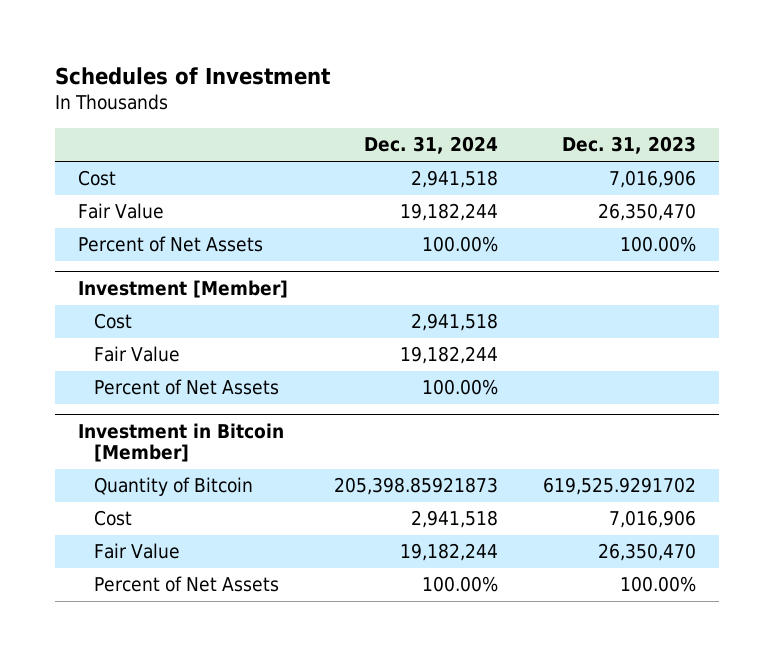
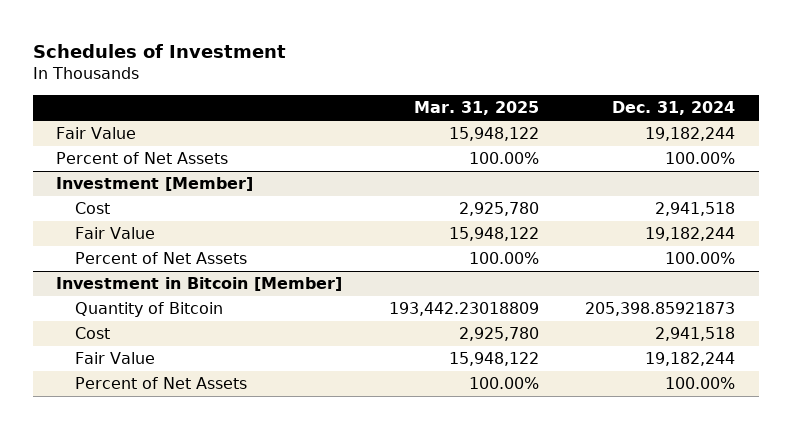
[562,136,697,155] Dec. 31, 2023 -> none
none -> [413,101,539,116] Mar. 31, 2025
[78,170,117,187] Cost -> none

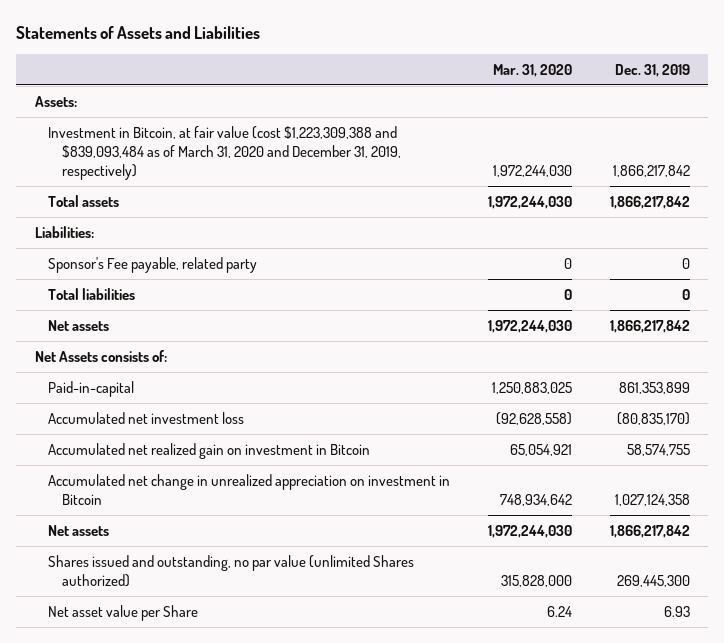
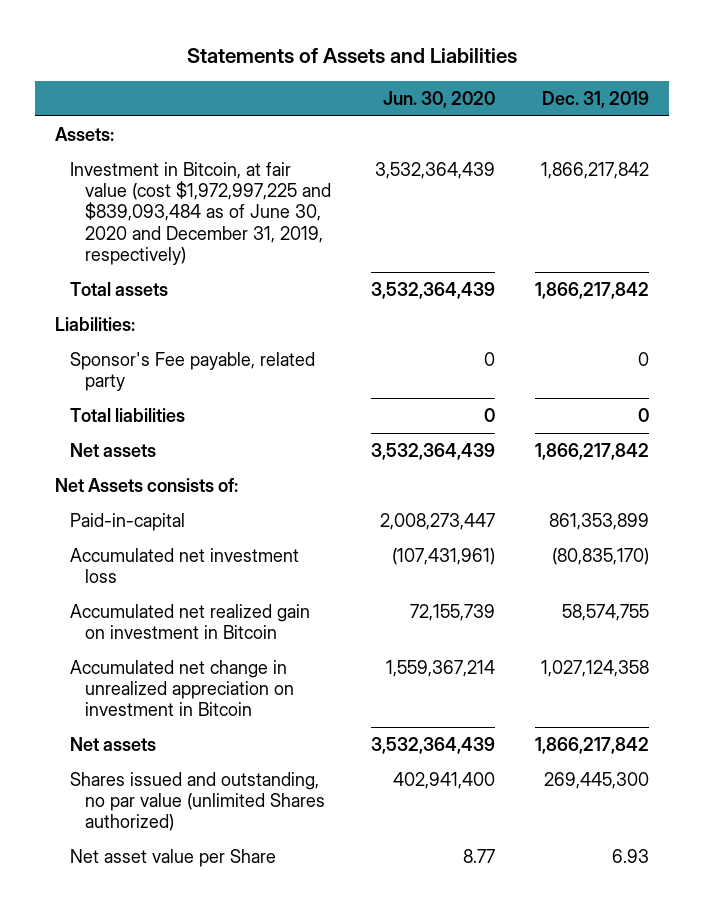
[492,63,572,77] Mar. 31, 2020 -> none
none -> [382,90,495,108] Jun. 30, 2020
[48,125,401,180] Investment in Bitcoin, at fair value (cost $1,223,309,388 and $839,093,484 as of March 31, 2020 and December 31, 2019, respectively) -> [69,161,331,265] Investment in Bitcoin, at fair value (cost $1,972,997,225 and $839,093,484 as of June 30, 2020 and December 31, 2019, respectively)

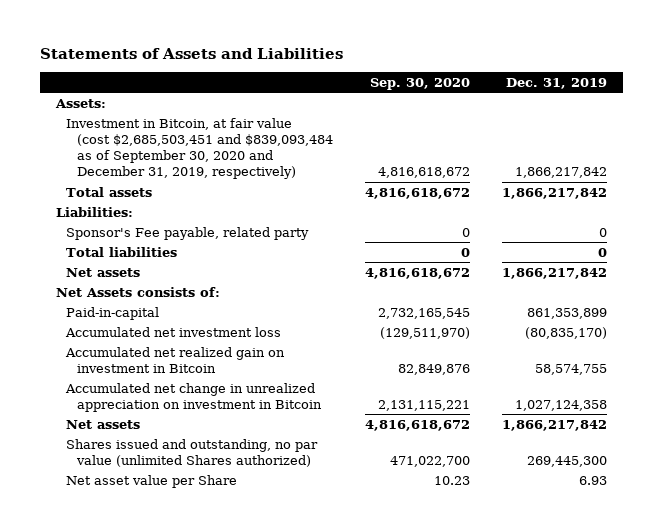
[382,90,495,108] Jun. 30, 2020 -> none
none -> [369,77,470,90] Sep. 30, 2020
[69,161,331,265] Investment in Bitcoin, at fair value (cost $1,972,997,225 and $839,093,484 as of June 30, 2020 and December 31, 2019, respectively) -> [66,117,333,180] Investment in Bitcoin, at fair value (cost $2,685,503,451 and $839,093,484 as of September 30, 2020 and December 31, 2019, respectively)

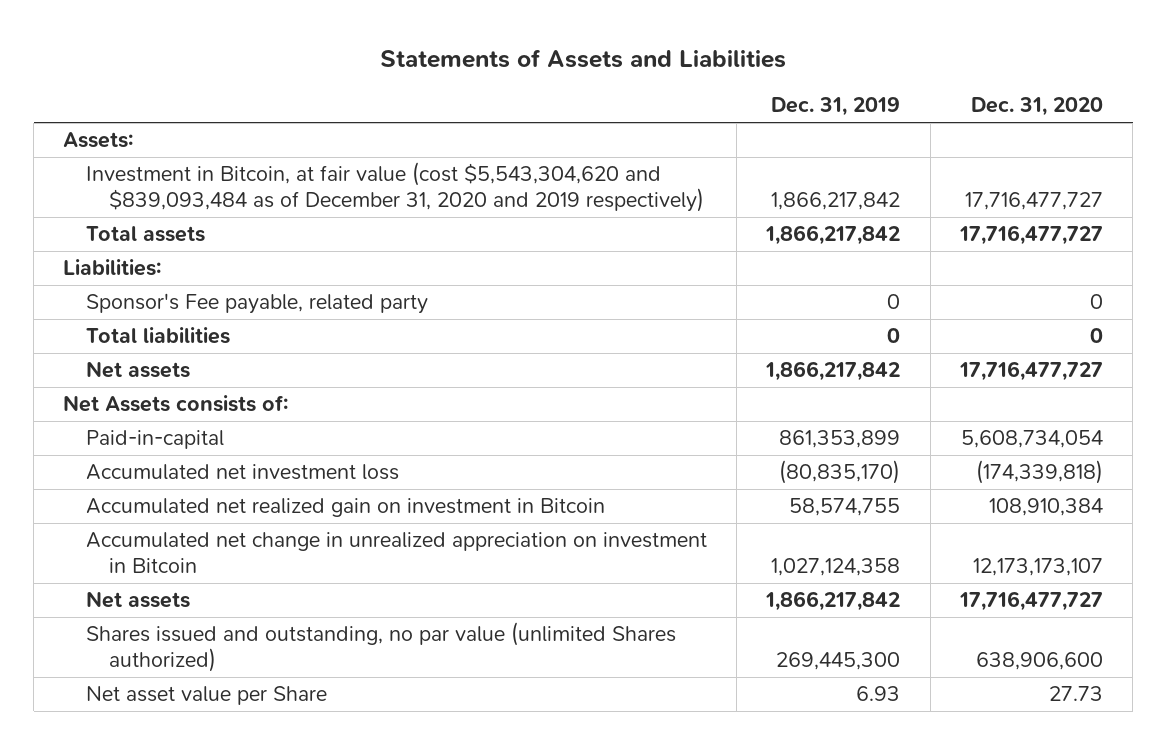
[369,77,470,90] Sep. 30, 2020 -> none
none -> [970,97,1103,117] Dec. 31, 2020
[66,117,333,180] Investment in Bitcoin, at fair value (cost $2,685,503,451 and $839,093,484 as of September 30, 2020 and December 31, 2019, respectively) -> [86,162,704,213] Investment in Bitcoin, at fair value (cost $5,543,304,620 and $839,093,484 as of December 31, 2020 and 2019 respectively)

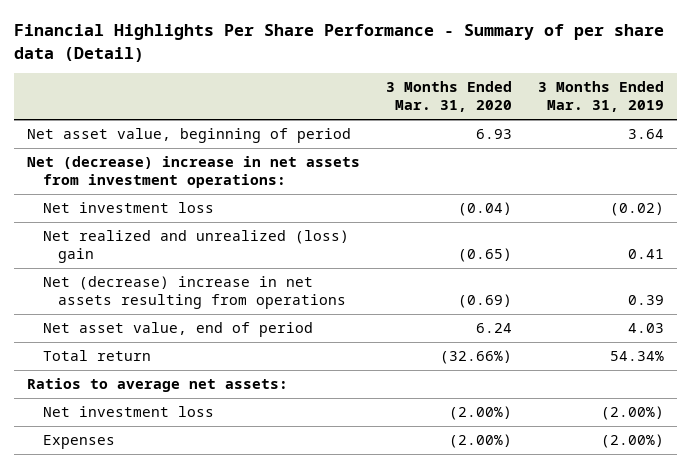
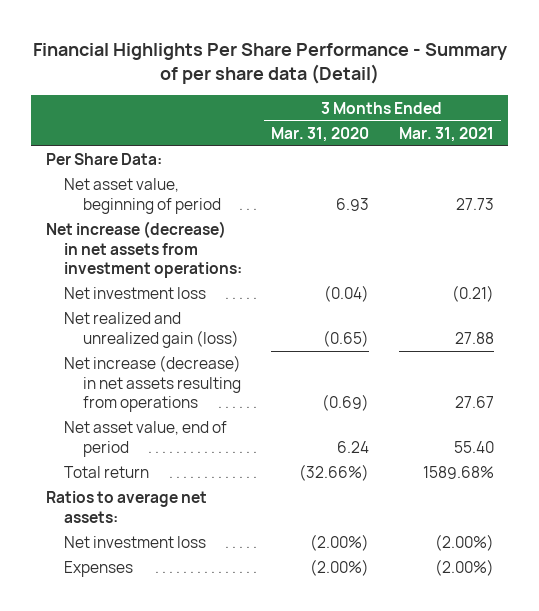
[537,81,664,113] 3 Months Ended Mar. 31, 2019 -> none
none -> [398,126,494,142] Mar. 31, 2021
none -> [45,153,162,166] Per Share Data:
[27,156,361,189] Net (decrease) increase in net assets from investment operations: -> [45,221,243,279] Net increase (decrease) in net assets from investment operations:
[42,230,349,264] Net realized and unrealized (loss) gain -> [64,312,239,348] Net realized and unrealized gain (loss)
[42,276,346,310] Net (decrease) increase in net assets resulting from operations -> [64,355,242,413] Net increase (decrease) in net assets resulting from operations

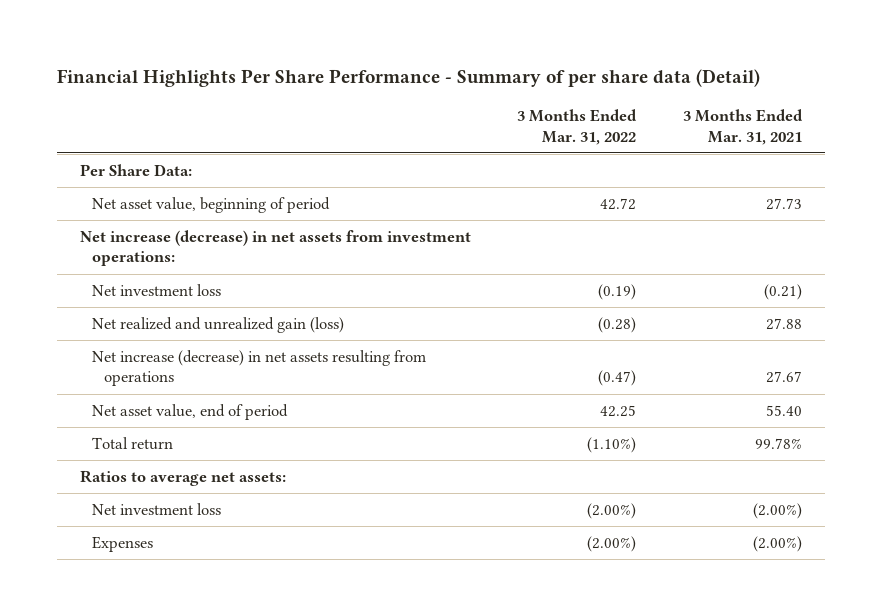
[271,126,370,142] Mar. 31, 2020 -> none
none -> [517,109,638,145] 3 Months Ended Mar. 31, 2022
[422,466,494,480] 1589.68% -> [754,438,802,450] 99.78%

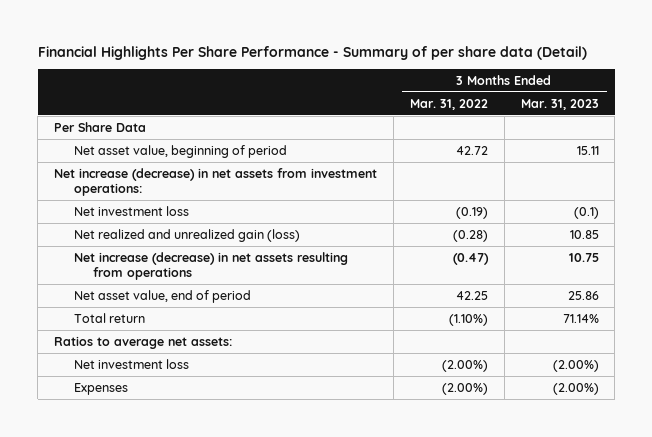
[682,109,803,145] 3 Months Ended Mar. 31, 2021 -> none
none -> [520,98,599,110] Mar. 31, 2023
[80,164,193,177] Per Share Data: -> [53,121,146,132] Per Share Data

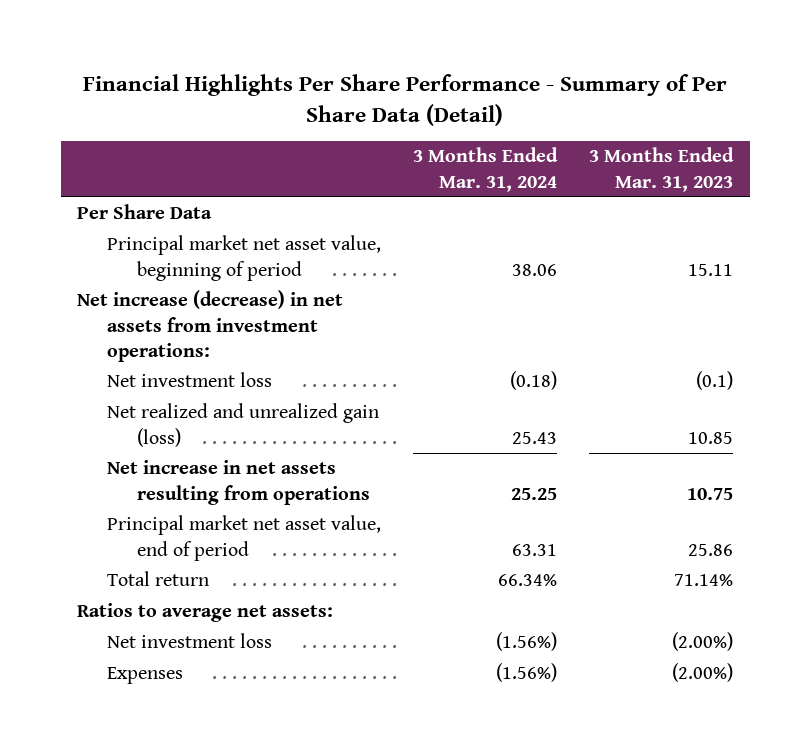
[37,45,587,60] Financial Highlights Per Share Performance - Summary of per share data (Detail) -> [83,74,728,126] Financial Highlights Per Share Performance - Summary of Per Share Data (Detail)
[409,98,488,110] Mar. 31, 2022 -> none
none -> [413,147,559,192] 3 Months Ended Mar. 31, 2024
[73,144,287,158] Net asset value, beginning of period -> [106,235,381,281] Principal market net asset value, beginning of period
[73,251,348,280] Net increase (decrease) in net assets resulting from operations -> [106,460,370,505] Net increase in net assets resulting from operations
[73,289,251,303] Net asset value, end of period -> [106,515,381,561] Principal market net asset value, end of period

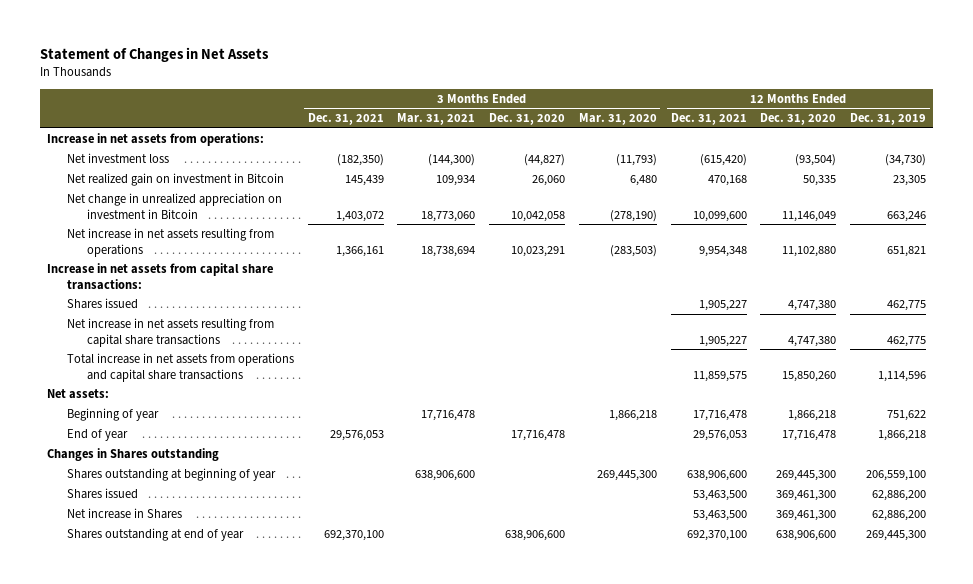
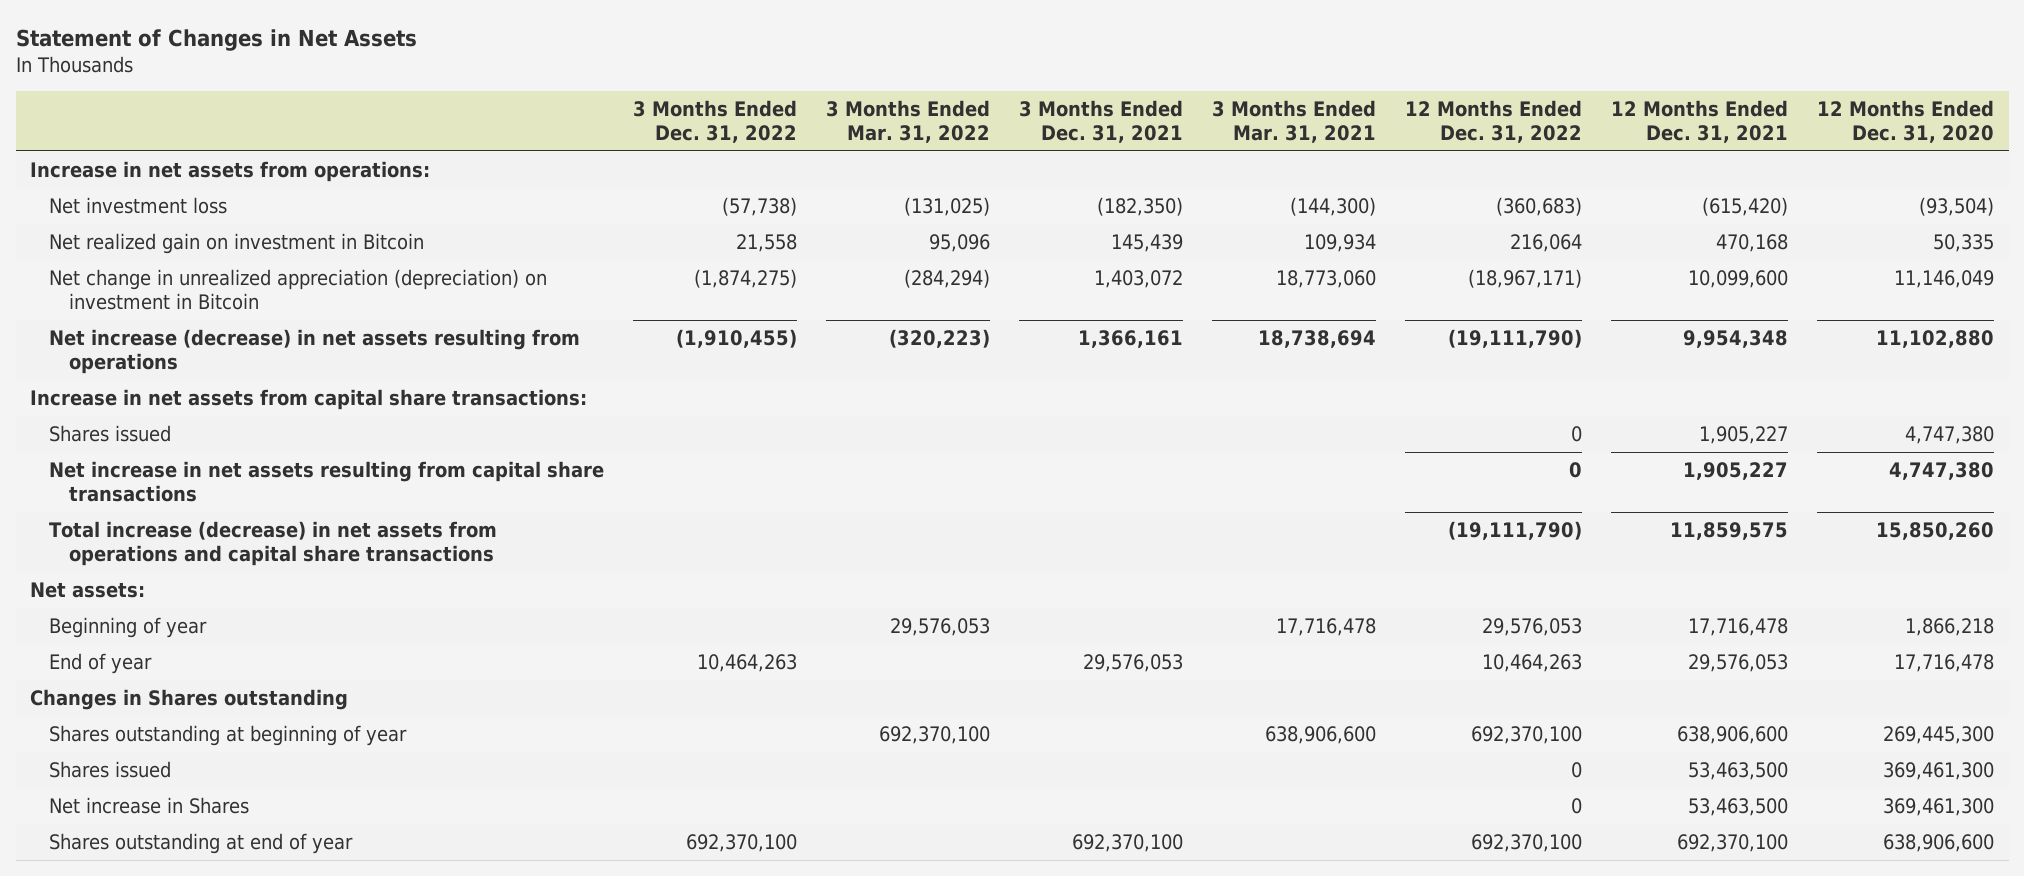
[489,113,566,126] Dec. 31, 2020 -> none
[578,113,657,126] Mar. 31, 2020 -> none
[850,113,927,126] Dec. 31, 2019 -> none
none -> [633,100,798,143] 3 Months Ended Dec. 31, 2022
none -> [826,100,991,143] 3 Months Ended Mar. 31, 2022
none -> [1405,100,1583,143] 12 Months Ended Dec. 31, 2022
[66,192,282,219] Net change in unrealized appreciation on investment in Bitcoin -> [49,269,548,310] Net change in unrealized appreciation (depreciation) on investment in Bitcoin
[66,227,274,257] Net increase in net assets resulting from operations -> [49,329,581,374] Net increase (decrease) in net assets resulting from operations
[66,352,294,382] Total increase in net assets from operations and capital share transactions -> [49,521,498,566] Total increase (decrease) in net assets from operations and capital share transactions

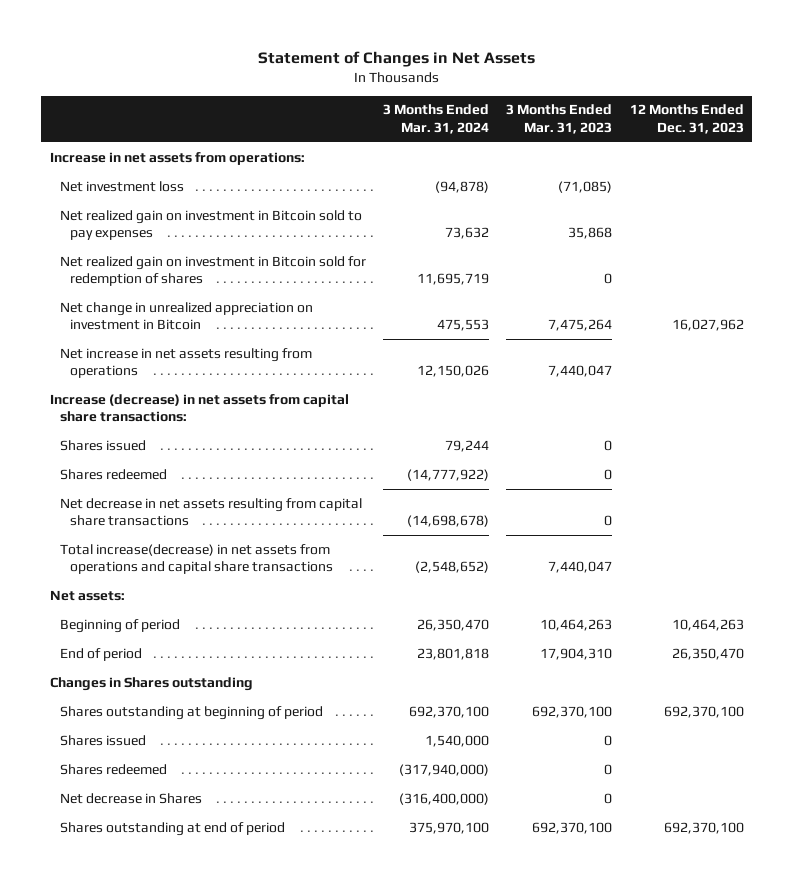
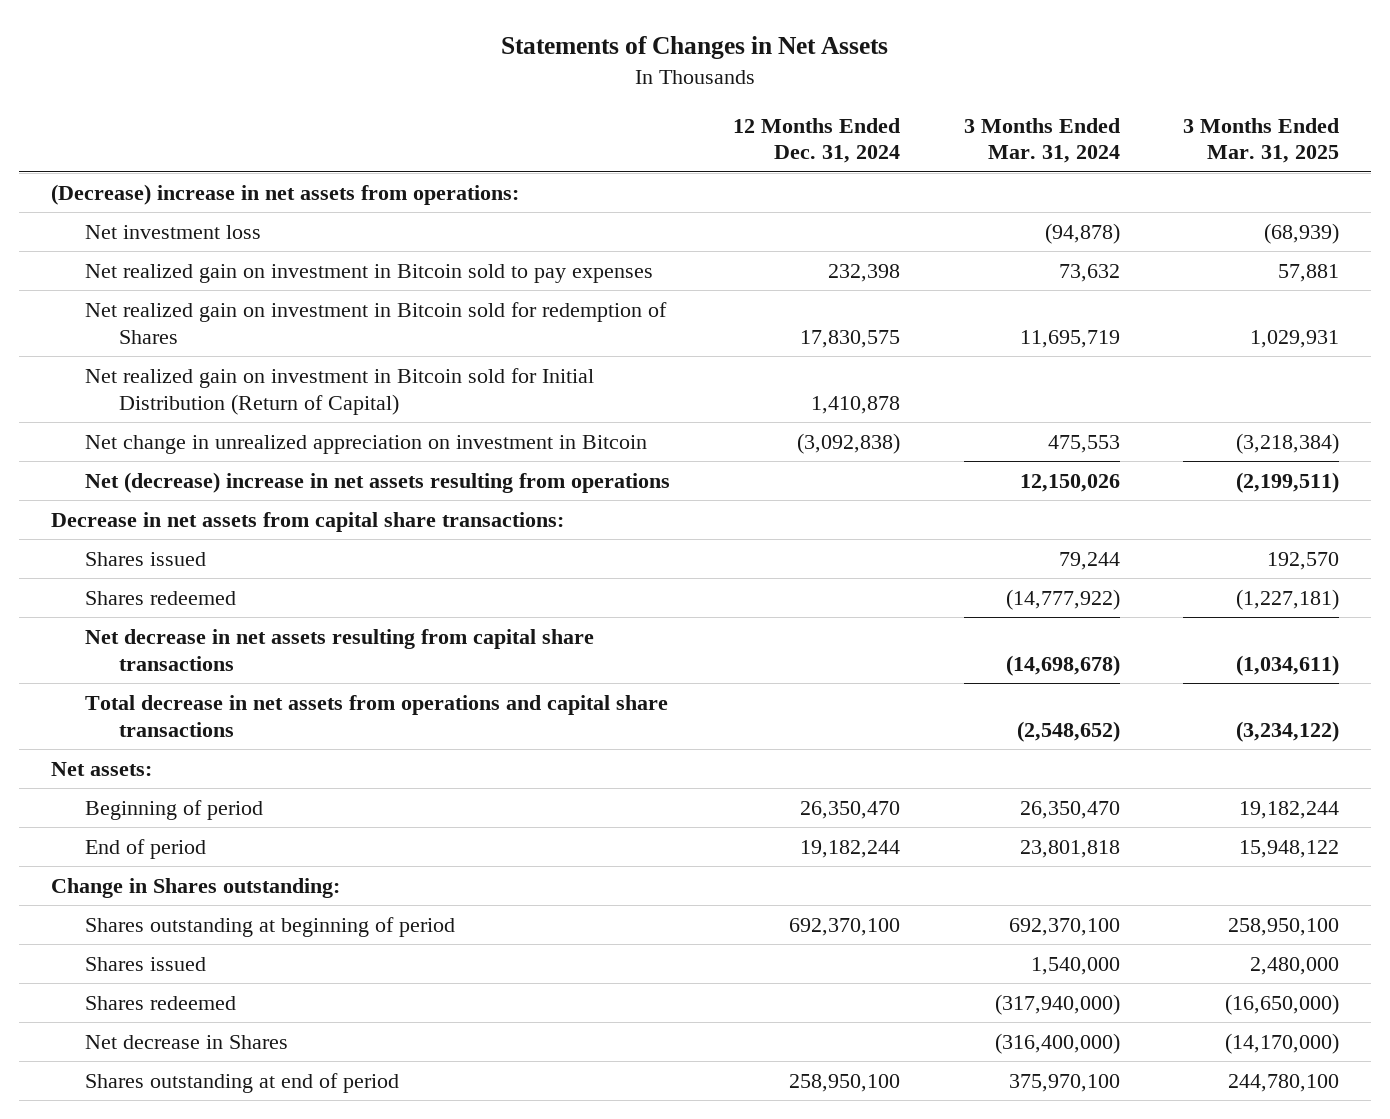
[257,50,535,67] Statement of Changes in Net Assets -> [501,35,889,59] Statements of Changes in Net Assets
[506,104,613,134] 3 Months Ended Mar. 31, 2023 -> none
[629,104,744,134] 12 Months Ended Dec. 31, 2023 -> none
none -> [733,117,901,164] 12 Months Ended Dec. 31, 2024
none -> [1183,117,1340,164] 3 Months Ended Mar. 31, 2025
[49,151,305,165] Increase in net assets from operations: -> [50,183,519,205] (Decrease) increase in net assets from operations:
[59,255,366,287] Net realized gain on investment in Bitcoin sold for redemption of shares -> [84,301,667,344] Net realized gain on investment in Bitcoin sold for redemption of Shares
none -> [84,367,594,415] Net realized gain on investment in Bitcoin sold for Initial Distribution (Return of Capital)
[59,347,312,379] Net increase in net assets resulting from operations -> [84,471,670,493] Net (decrease) increase in net assets resulting from operations
[49,393,349,423] Increase (decrease) in net assets from capital share transactions: -> [50,511,564,532] Decrease in net assets from capital share transactions:
[59,543,334,575] Total increase(decrease) in net assets from operations and capital share transactions -> [84,694,668,737] Total decrease in net assets from operations and capital share transactions
[49,676,253,691] Changes in Shares outstanding -> [50,877,340,898] Change in Shares outstanding:

